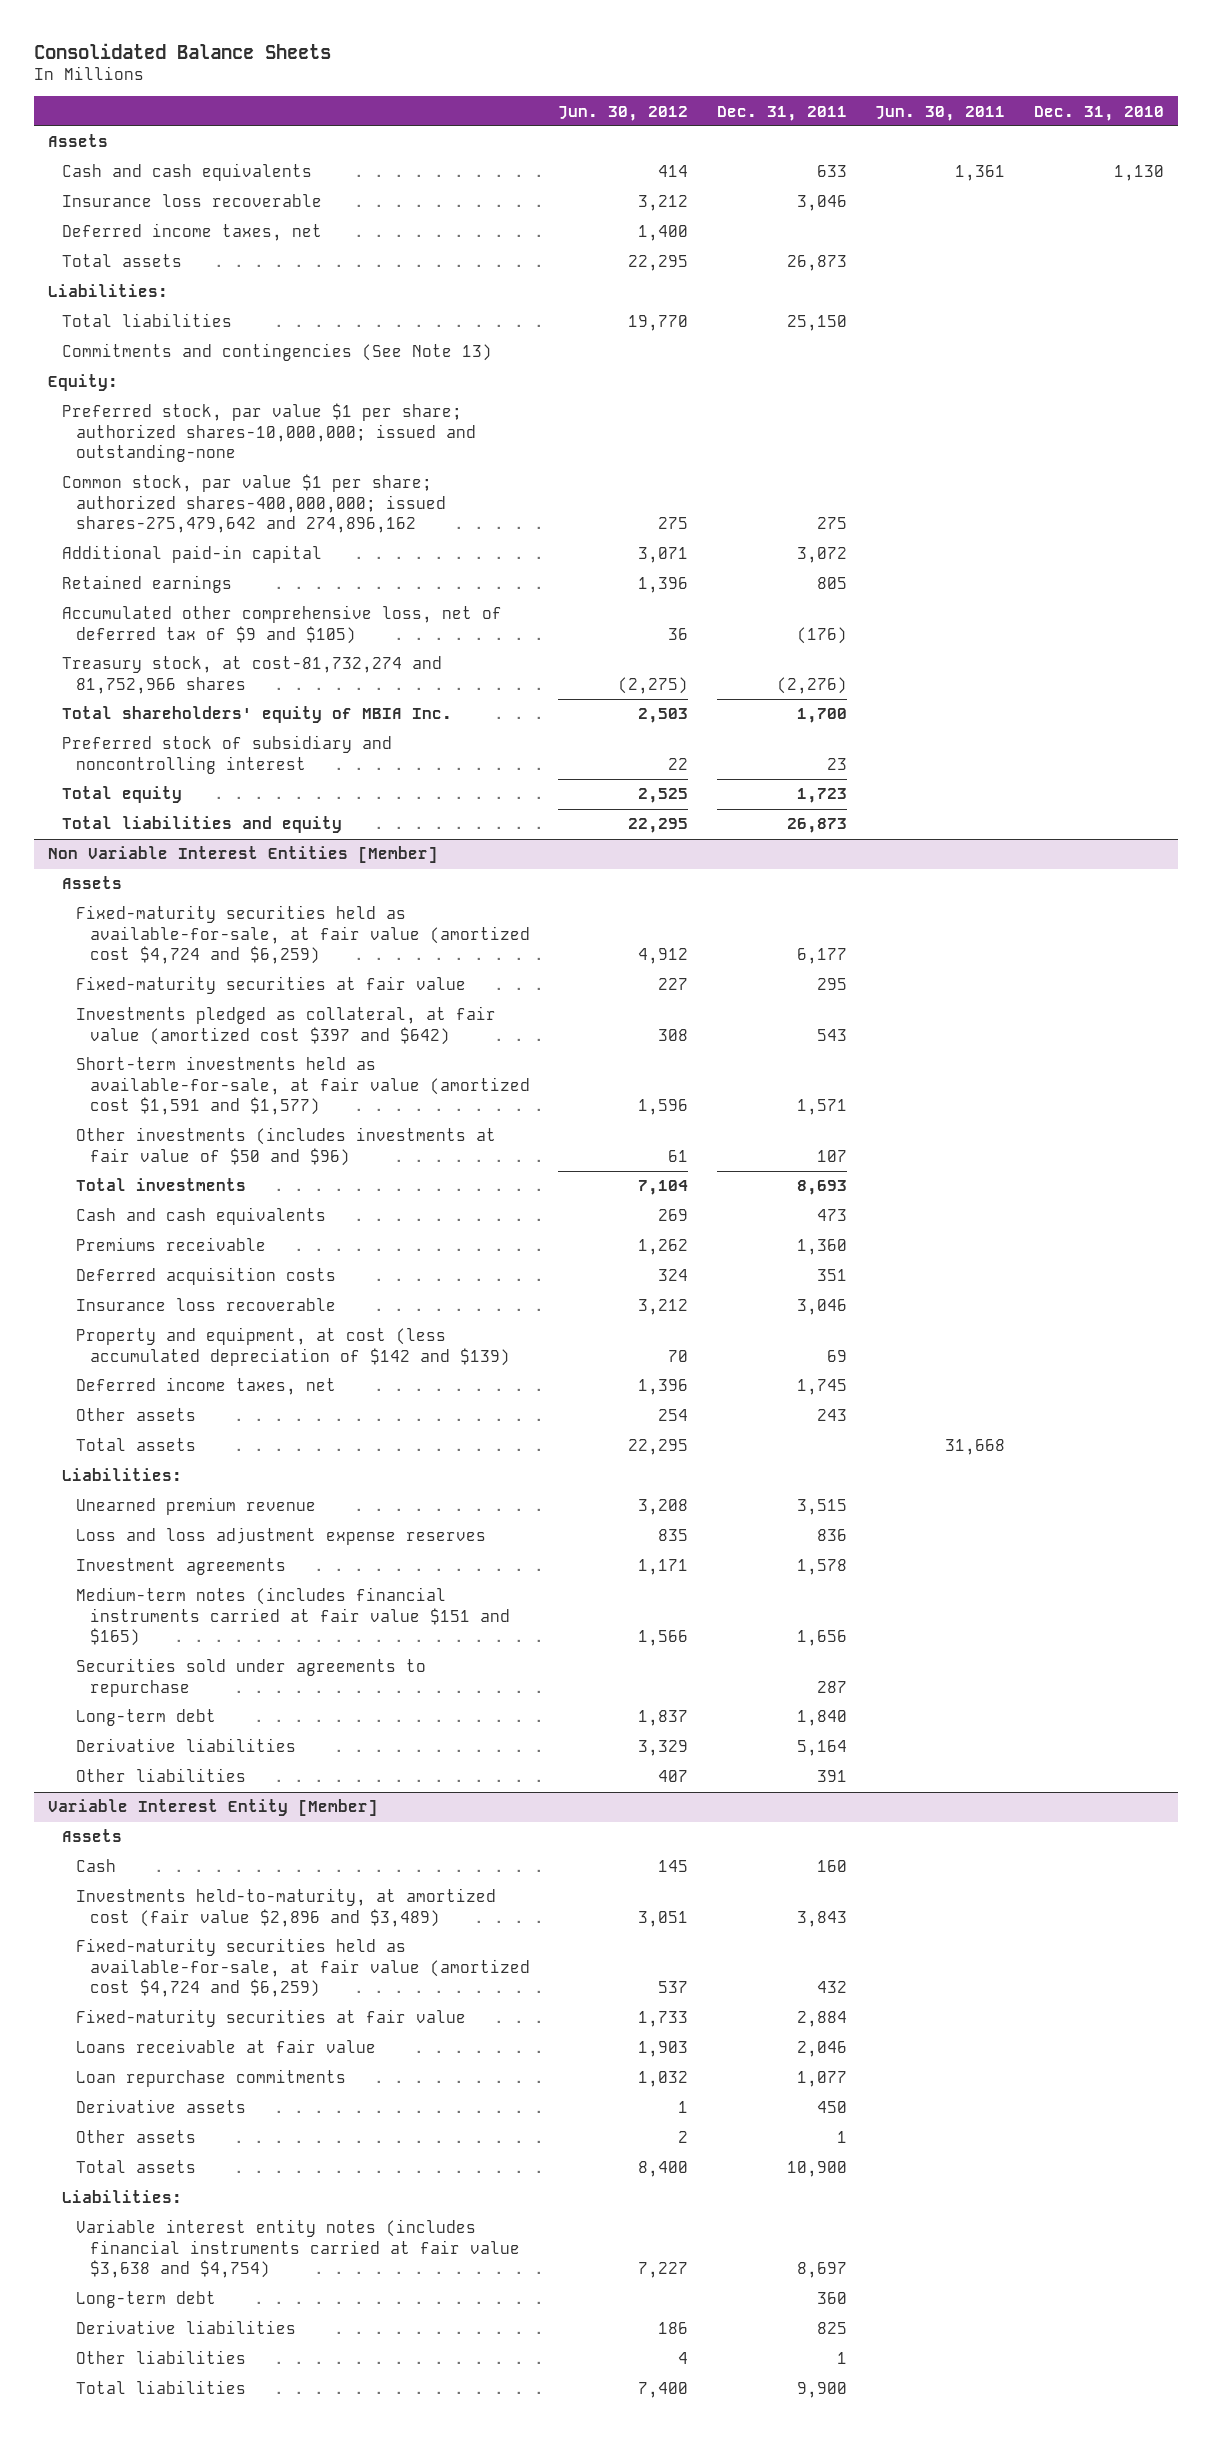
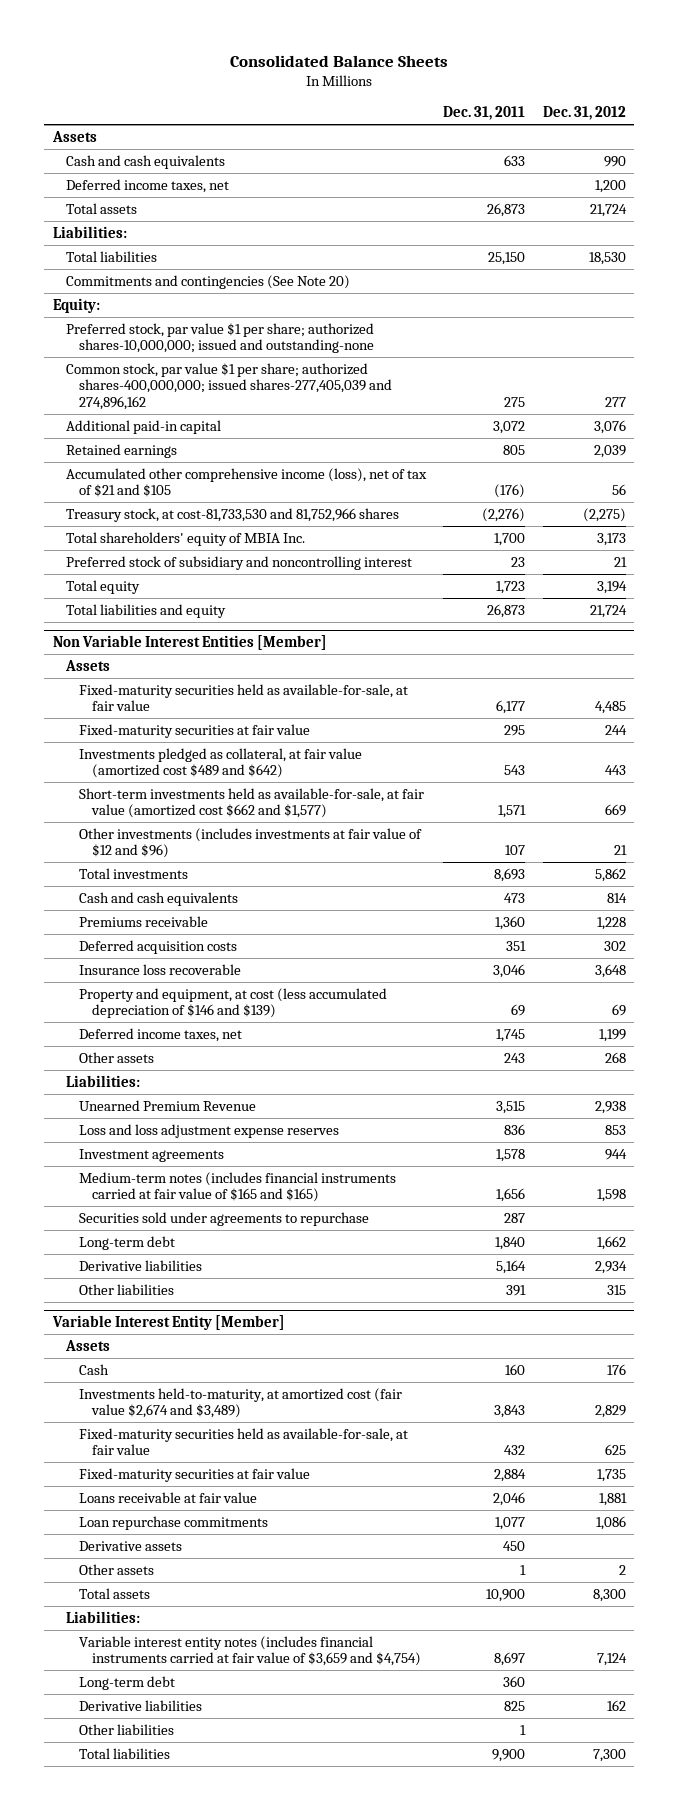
[558,105,689,121] Jun. 30, 2012 -> none
[875,105,1006,121] Jun. 30, 2011 -> none
[1033,105,1164,121] Dec. 31, 2010 -> none
none -> [542,106,626,121] Dec. 31, 2012
[62,194,323,208] Insurance loss recoverable -> none
[62,343,493,362] Commitments and contingencies (See Note 13) -> [66,274,351,289] Commitments and contingencies (See Note 20)
[62,474,447,534] Common stock, par value $1 per share; authorized shares-400,000,000; issued shares-275,479,642 and 274,896,162 -> [66,362,393,411] Common stock, par value $1 per share; authorized shares-400,000,000; issued shares-277,405,039 and 274,896,162
[62,605,503,644] Accumulated other comprehensive loss, net of deferred tax of $9 and $105) -> [66,467,428,498] Accumulated other comprehensive income (loss), net of tax of $21 and $105
[62,656,443,694] Treasury stock, at cost-81,732,274 and 81,752,966 shares -> [66,507,400,522] Treasury stock, at cost-81,733,530 and 81,752,966 shares
[76,905,530,965] Fixed-maturity securities held as available-for-sale, at fair value (amortized cost $4,724 and $6,259) -> [79,683,409,712] Fixed-maturity securities held as available-for-sale, at fair value
[76,1006,497,1045] Investments pledged as collateral, at fair value (amortized cost $397 and $642) -> [79,747,363,779] Investments pledged as collateral, at fair value (amortized cost $489 and $642)
[76,1056,530,1116] Short-term investments held as available-for-sale, at fair value (amortized cost $1,591 and $1,577) -> [79,787,425,819] Short-term investments held as available-for-sale, at fair value (amortized cost $662 and $1,577)
[76,1127,497,1166] Other investments (includes investments at fair value of $50 and $96) -> [79,827,423,859] Other investments (includes investments at fair value of $12 and $96)
[76,1327,510,1366] Property and equipment, at cost (less accumulated depreciation of $142 and $139) -> [79,987,388,1019] Property and equipment, at cost (less accumulated depreciation of $146 and $139)
[76,1438,197,1452] Total assets -> none
[76,1497,317,1516] Unearned premium revenue -> [79,1099,257,1111] Unearned Premium Revenue
[76,1587,510,1647] Medium-term notes (includes financial instruments carried at fair value $151 and $165) -> [79,1171,397,1203] Medium-term notes (includes financial instruments carried at fair value of $165 and $165)
[76,1888,497,1927] Investments held-to-maturity, at amortized cost (fair value $2,896 and $3,489) -> [79,1387,403,1419] Investments held-to-maturity, at amortized cost (fair value $2,674 and $3,489)
[76,1938,530,1998] Fixed-maturity securities held as available-for-sale, at fair value (amortized cost $4,724 and $6,259) -> [79,1427,409,1456] Fixed-maturity securities held as available-for-sale, at fair value
[76,2219,520,2279] Variable interest entity notes (includes financial instruments carried at fair value $3,638 and $4,754) -> [79,1635,422,1667] Variable interest entity notes (includes financial instruments carried at fair value of $3,659 and $4,754)

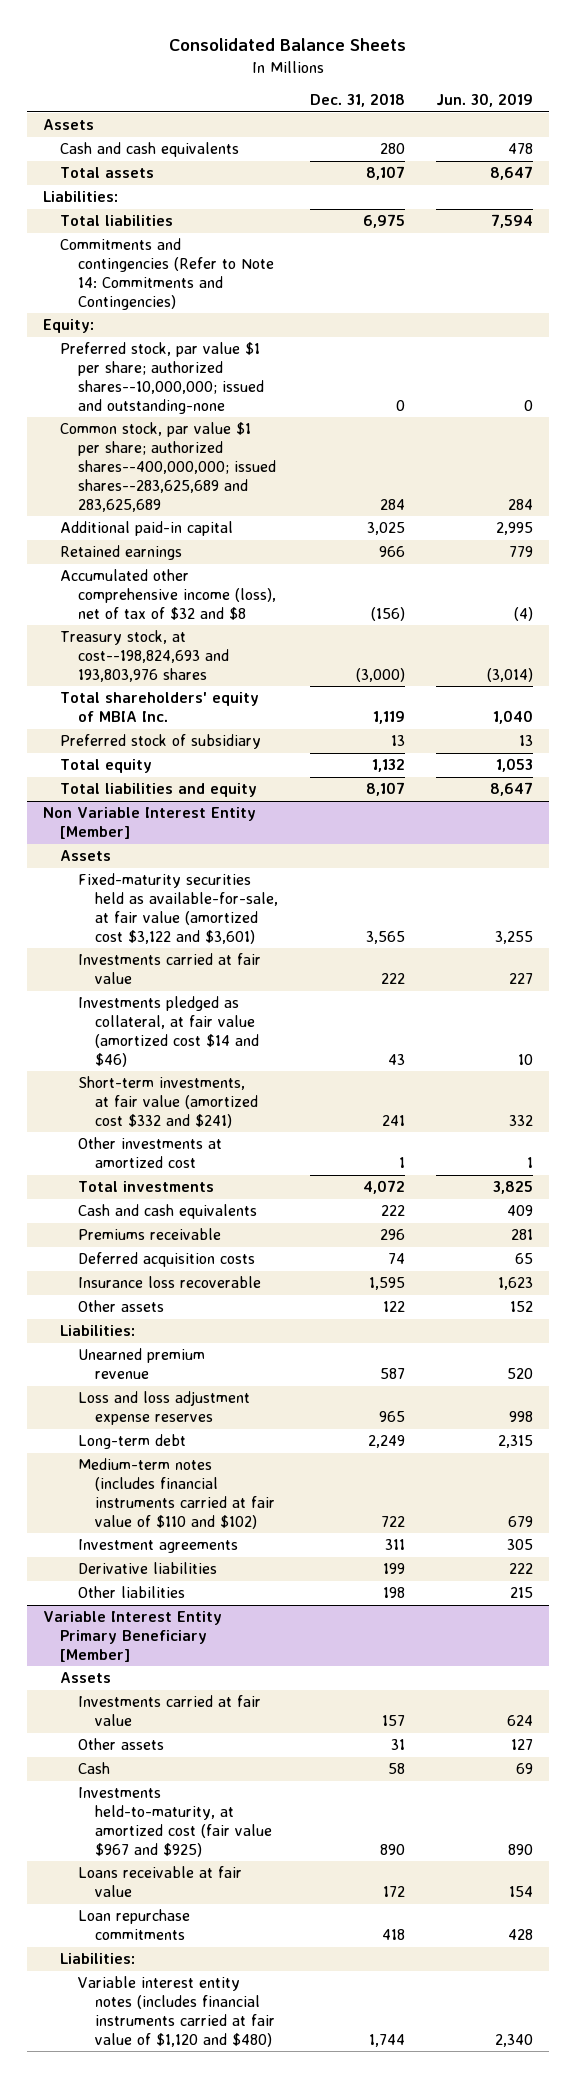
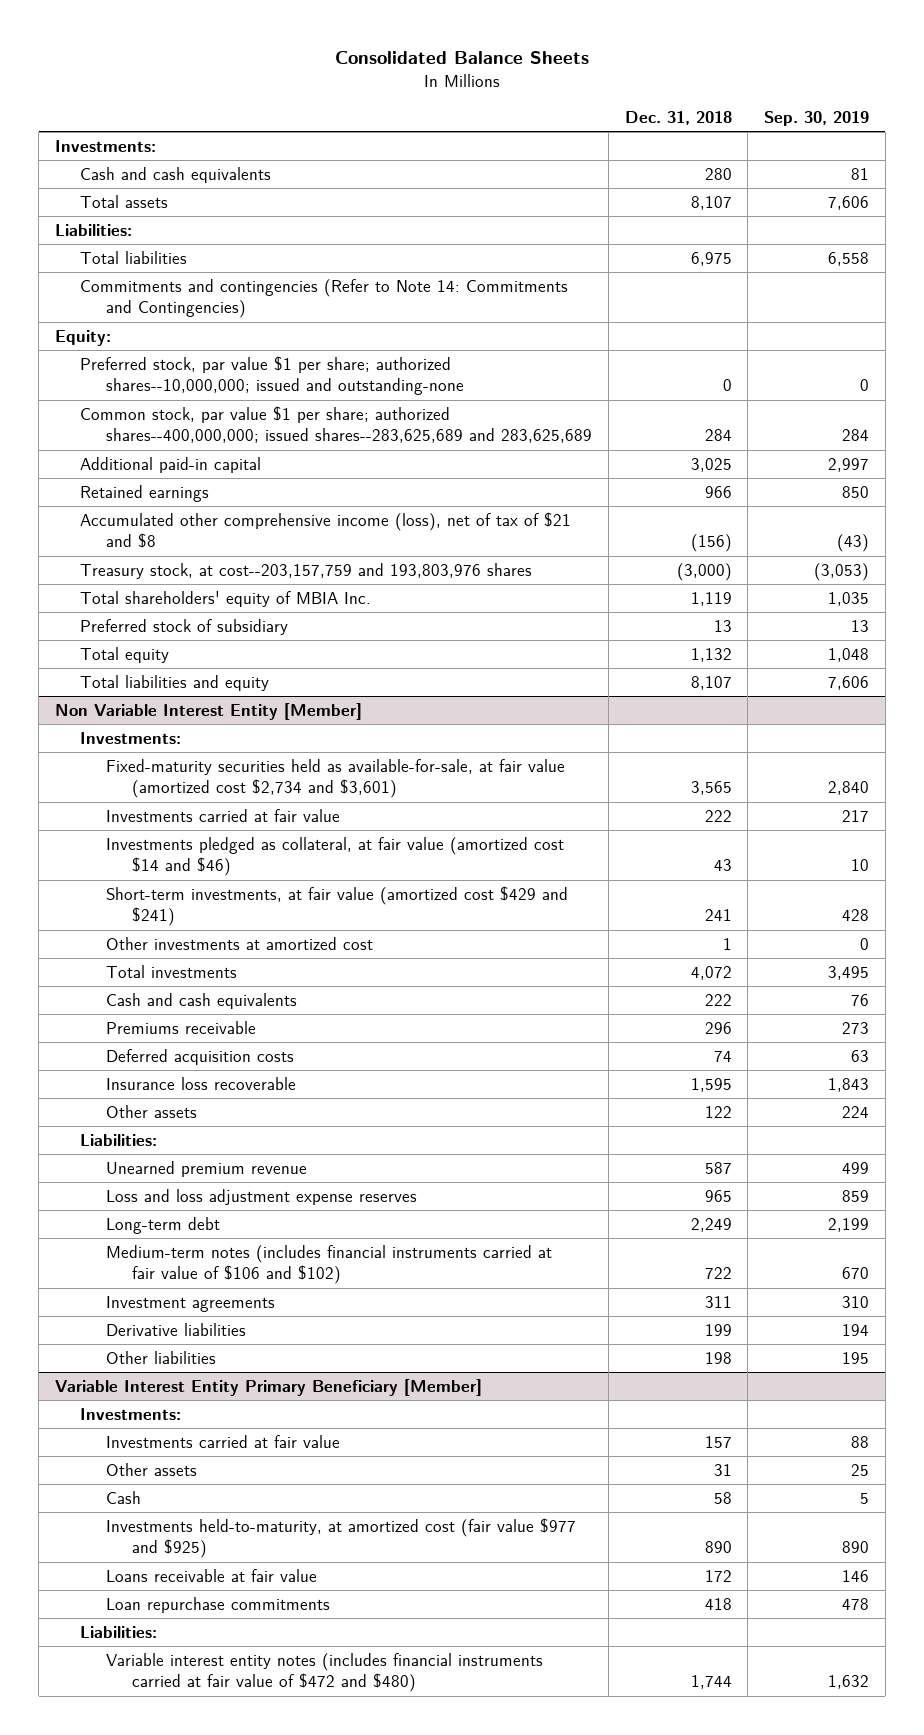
[435,93,533,108] Jun. 30, 2019 -> none
none -> [763,111,869,127] Sep. 30, 2019
[42,119,94,131] Assets -> none
none -> [54,139,156,152] Investments:
[60,569,276,621] Accumulated other comprehensive income (loss), net of tax of $32 and $8 -> [80,511,572,549] Accumulated other comprehensive income (loss), net of tax of $21 and $8
[60,630,229,683] Treasury stock, at cost--198,824,693 and 193,803,976 shares -> [80,562,533,579] Treasury stock, at cost--203,157,759 and 193,803,976 shares
[60,850,112,862] Assets -> none
none -> [80,731,182,744] Investments:
[77,873,279,944] Fixed-maturity securities held as available-for-sale, at fair value (amortized cost $3,122 and $3,601) -> [106,758,566,799] Fixed-maturity securities held as available-for-sale, at fair value (amortized cost $2,734 and $3,601)
[77,1076,259,1129] Short-term investments, at fair value (amortized cost $332 and $241) -> [106,885,569,927] Short-term investments, at fair value (amortized cost $429 and $241)
[77,1458,276,1529] Medium-term notes (includes financial instruments carried at fair value of $110 and $102) -> [106,1244,553,1285] Medium-term notes (includes financial instruments carried at fair value of $106 and $102)
[60,1672,112,1684] Assets -> none
none -> [80,1407,182,1420] Investments:
[77,1787,273,1857] Investments held-to-maturity, at amortized cost (fair value $967 and $925) -> [106,1517,577,1559] Investments held-to-maturity, at amortized cost (fair value $977 and $925)
[77,1976,276,2047] Variable interest entity notes (includes financial instruments carried at fair value of $1,120 and $480) -> [106,1652,544,1693] Variable interest entity notes (includes financial instruments carried at fair value of $472 and $480)

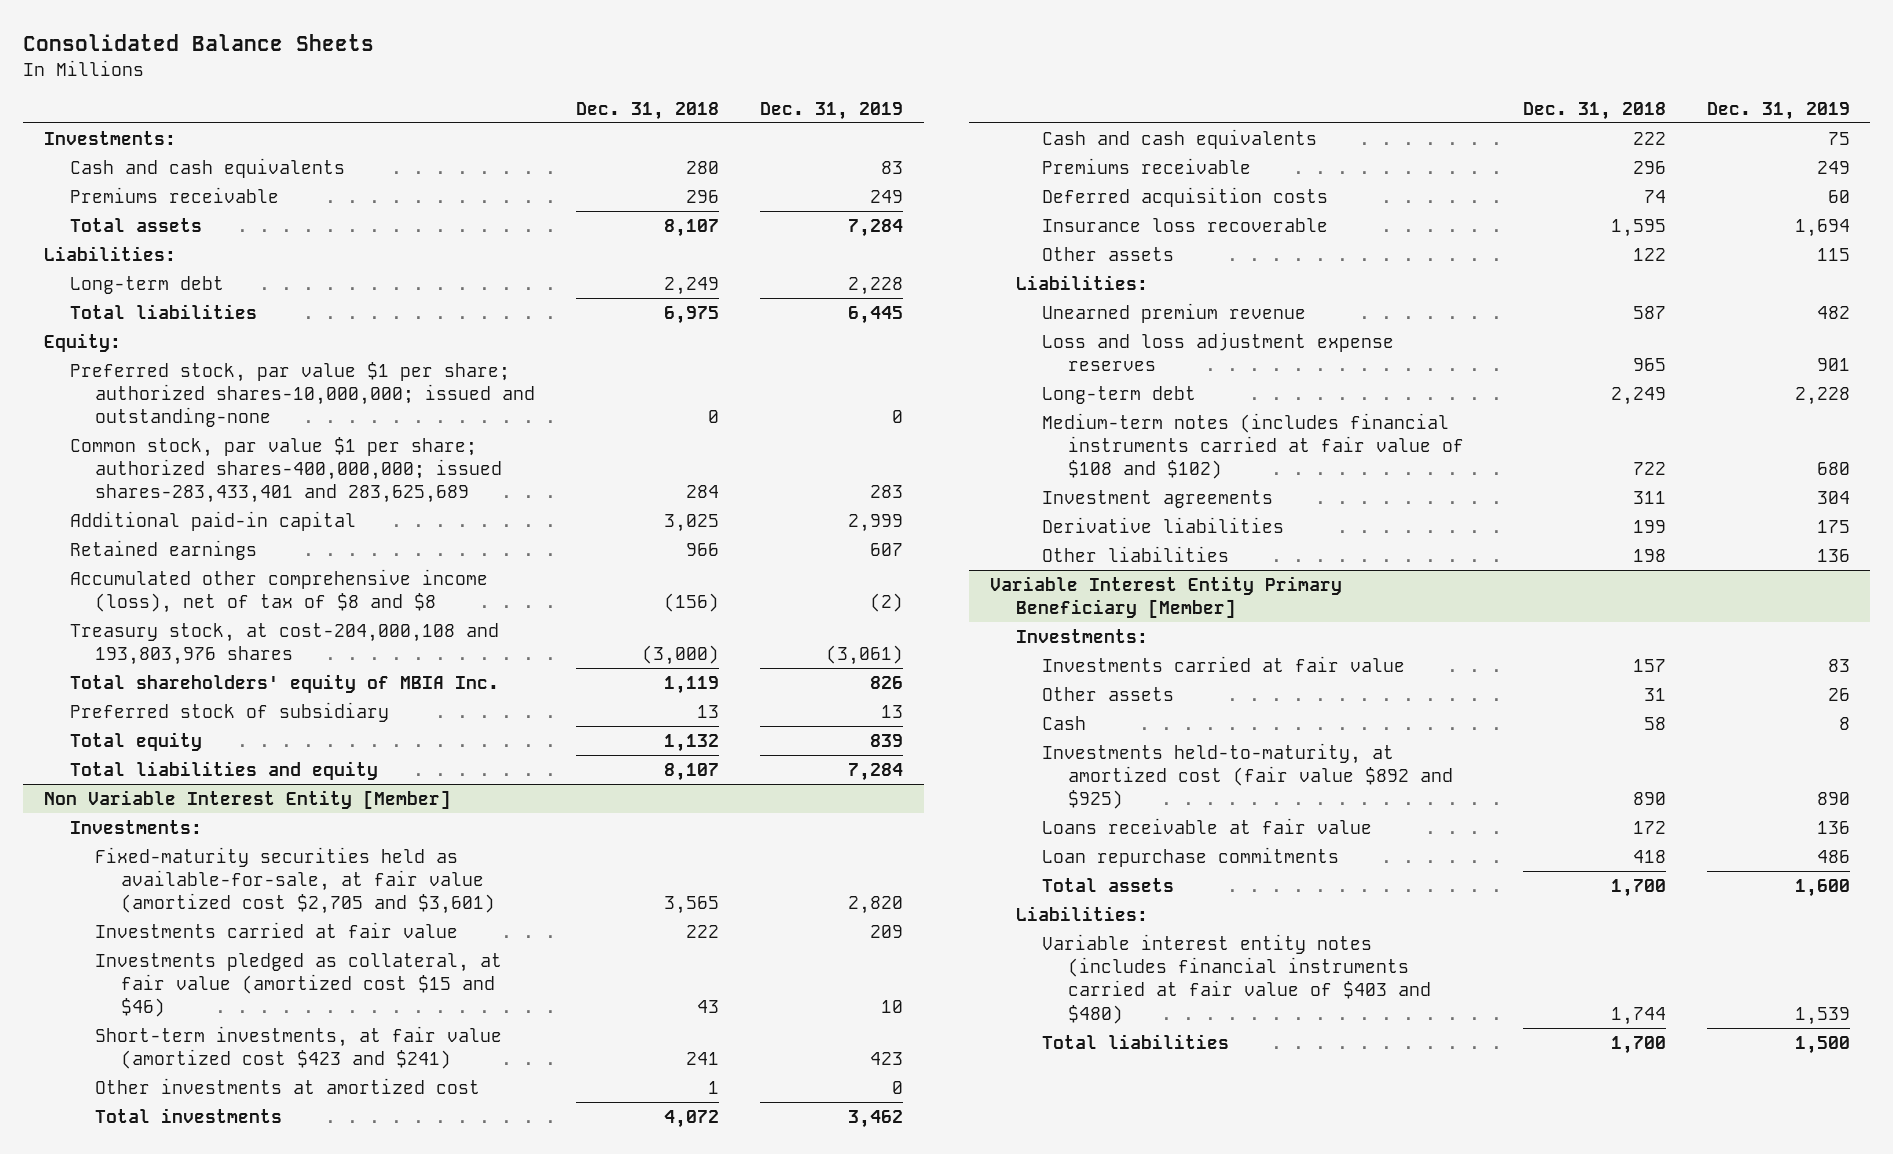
[763,111,869,127] Sep. 30, 2019 -> none
none -> [760,101,904,120] Dec. 31, 2019
none -> [69,186,279,203] Premiums receivable
none -> [69,275,224,294] Long-term debt
[80,278,569,319] Commitments and contingencies (Refer to Note 14: Commitments and Contingencies) -> none
[80,355,465,396] Preferred stock, par value $1 per share; authorized shares--10,000,000; issued and outstanding-none -> [69,361,536,428] Preferred stock, par value $1 per share; authorized shares-10,000,000; issued and outstanding-none
[80,405,593,444] Common stock, par value $1 per share; authorized shares--400,000,000; issued shares--283,625,689 and 283,625,689 -> [69,436,503,504] Common stock, par value $1 per share; authorized shares-400,000,000; issued shares-283,433,401 and 283,625,689
[80,511,572,549] Accumulated other comprehensive income (loss), net of tax of $21 and $8 -> [69,568,488,614] Accumulated other comprehensive income (loss), net of tax of $8 and $8
[80,562,533,579] Treasury stock, at cost--203,157,759 and 193,803,976 shares -> [69,622,499,666] Treasury stock, at cost-204,000,108 and 193,803,976 shares
[106,758,566,799] Fixed-maturity securities held as available-for-sale, at fair value (amortized cost $2,734 and $3,601) -> [95,846,496,915] Fixed-maturity securities held as available-for-sale, at fair value (amortized cost $2,705 and $3,601)
[106,836,565,877] Investments pledged as collateral, at fair value (amortized cost $14 and $46) -> [95,952,503,1018] Investments pledged as collateral, at fair value (amortized cost $15 and $46)
[106,885,569,927] Short-term investments, at fair value (amortized cost $429 and $241) -> [95,1025,503,1070] Short-term investments, at fair value (amortized cost $423 and $241)
[106,1244,553,1285] Medium-term notes (includes financial instruments carried at fair value of $106 and $102) -> [1041,412,1464,480] Medium-term notes (includes financial instruments carried at fair value of $108 and $102)
[106,1517,577,1559] Investments held-to-maturity, at amortized cost (fair value $977 and $925) -> [1041,742,1453,810] Investments held-to-maturity, at amortized cost (fair value $892 and $925)
none -> [1041,877,1174,892] Total assets
[106,1652,544,1693] Variable interest entity notes (includes financial instruments carried at fair value of $472 and $480) -> [1041,933,1431,1024] Variable interest entity notes (includes financial instruments carried at fair value of $403 and $480)
none -> [1041,1033,1229,1049] Total liabilities

